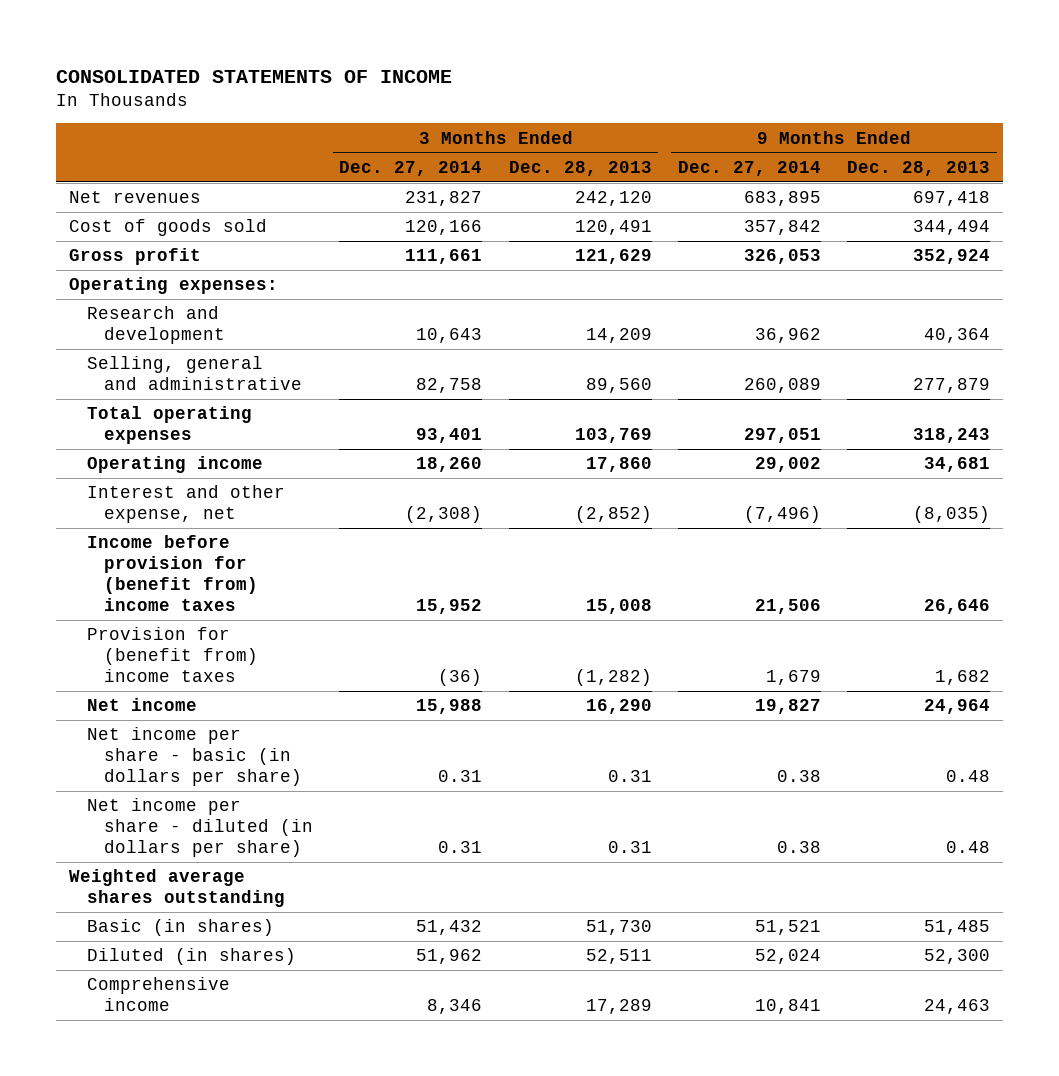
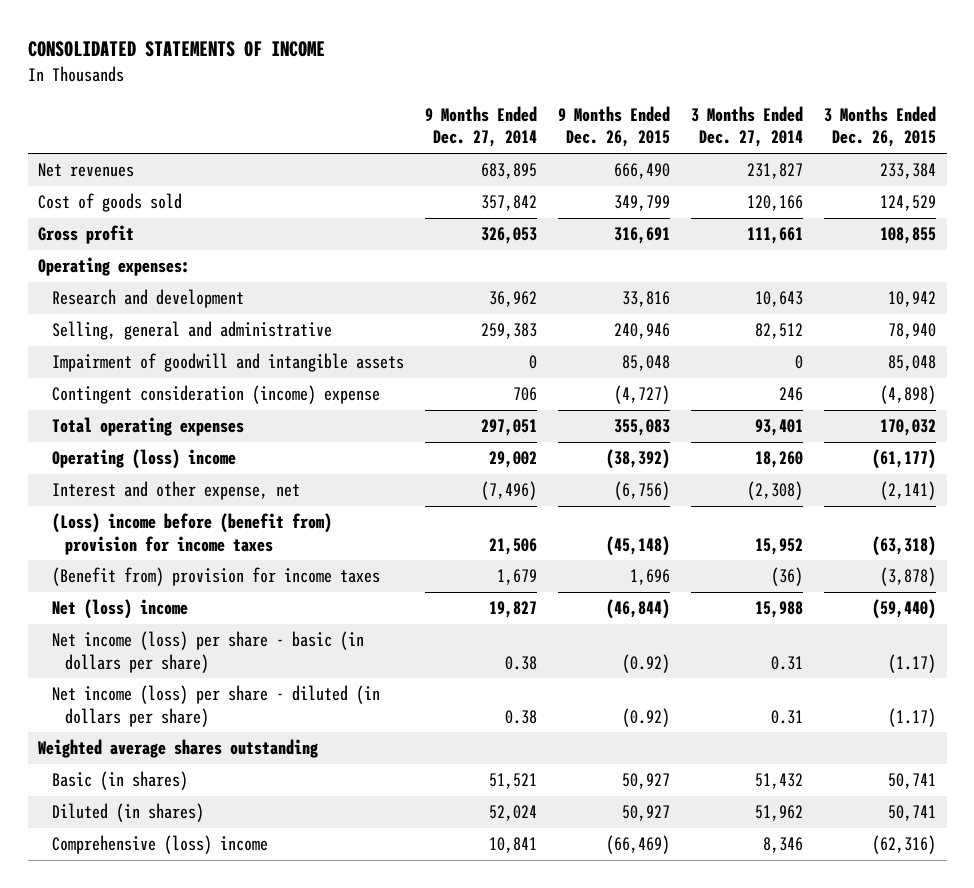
[508,161,652,177] Dec. 28, 2013 -> none
[846,161,990,177] Dec. 28, 2013 -> none
none -> [557,106,670,148] 9 Months Ended Dec. 26, 2015
none -> [823,106,936,148] 3 Months Ended Dec. 26, 2015
[416,378,483,394] 82,758 -> [754,323,803,340] 82,512
[743,378,821,394] 260,089 -> [480,323,537,340] 259,383
none -> [51,353,404,373] Impairment of goodwill and intangible assets
none -> [51,385,380,405] Contingent consideration (income) expense
[86,456,263,474] Operating income -> [51,449,236,470] Operating (loss) income
[86,535,259,612] Income before provision for (benefit from) income taxes -> [51,513,332,555] (Loss) income before (benefit from) provision for income taxes
[86,627,259,683] Provision for (benefit from) income taxes -> [51,567,380,587] (Benefit from) provision for income taxes
[86,698,197,712] Net income -> [51,599,188,620] Net (loss) income
[86,727,303,787] Net income per share - basic (in dollars per share) -> [51,631,364,673] Net income (loss) per share - basic (in dollars per share)
[86,798,314,858] Net income per share - diluted (in dollars per share) -> [51,685,380,727] Net income (loss) per share - diluted (in dollars per share)
[86,977,230,1012] Comprehensive income -> [51,835,268,855] Comprehensive (loss) income

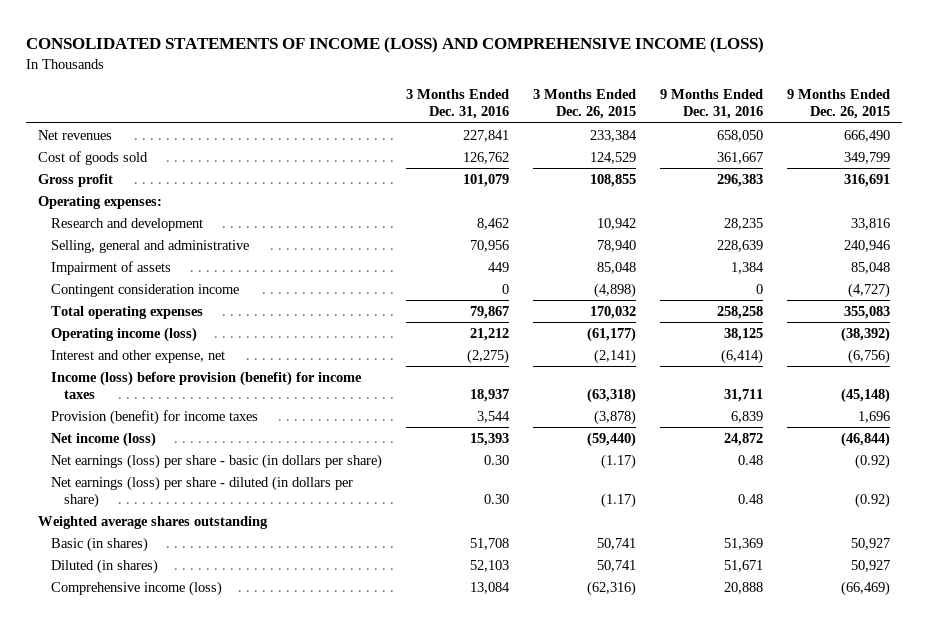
[27,41,325,58] CONSOLIDATED STATEMENTS OF INCOME -> [26,37,765,54] CONSOLIDATED STATEMENTS OF INCOME (LOSS) AND COMPREHENSIVE INCOME (LOSS)
[424,106,537,148] 9 Months Ended Dec. 27, 2014 -> none
[690,106,803,148] 3 Months Ended Dec. 27, 2014 -> none
none -> [406,89,510,120] 3 Months Ended Dec. 31, 2016
none -> [660,89,764,120] 9 Months Ended Dec. 31, 2016
[51,353,404,373] Impairment of goodwill and intangible assets -> [51,260,172,275] Impairment of assets
[51,385,380,405] Contingent consideration (income) expense -> [51,283,240,297] Contingent consideration income
[51,449,236,470] Operating (loss) income -> [51,326,198,342] Operating income (loss)
[51,513,332,555] (Loss) income before (benefit from) provision for income taxes -> [51,370,363,399] Income (loss) before provision (benefit) for income taxes
[51,567,380,587] (Benefit from) provision for income taxes -> [51,409,259,425] Provision (benefit) for income taxes
[51,599,188,620] Net (loss) income -> [51,431,157,447] Net income (loss)
[51,631,364,673] Net income (loss) per share - basic (in dollars per share) -> [51,453,383,469] Net earnings (loss) per share - basic (in dollars per share)
[51,685,380,727] Net income (loss) per share - diluted (in dollars per share) -> [51,475,354,508] Net earnings (loss) per share - diluted (in dollars per share)
[51,835,268,855] Comprehensive (loss) income -> [51,580,223,596] Comprehensive income (loss)

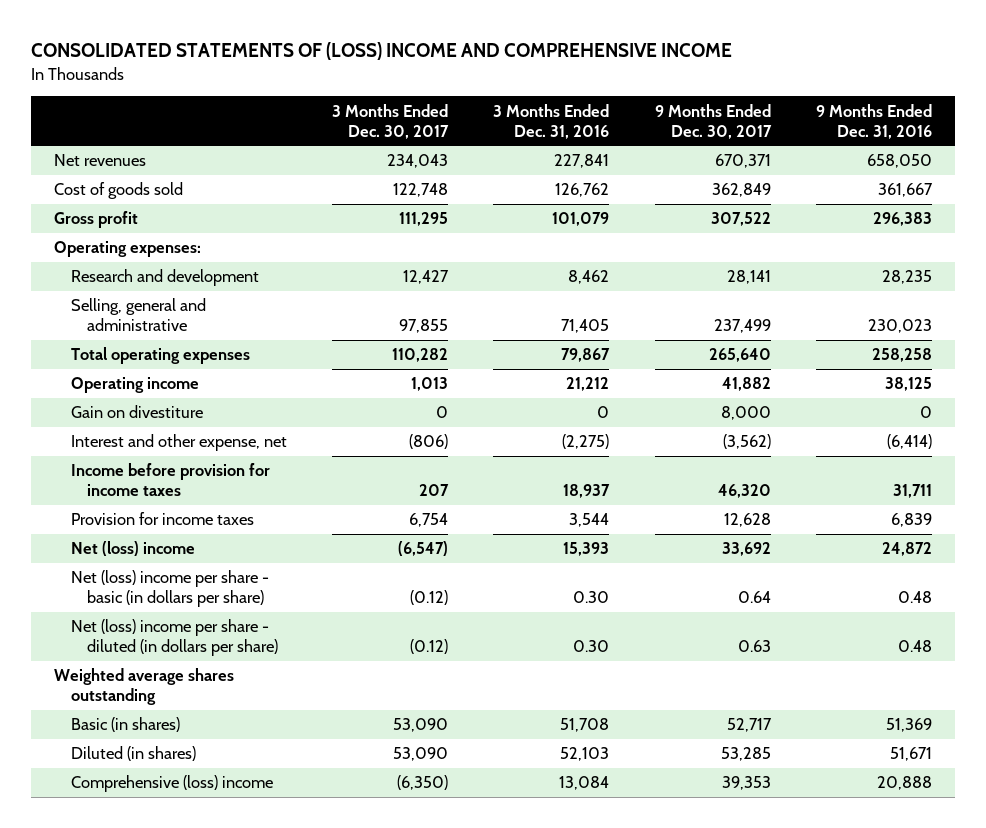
[26,37,765,54] CONSOLIDATED STATEMENTS OF INCOME (LOSS) AND COMPREHENSIVE INCOME (LOSS) -> [31,42,733,61] CONSOLIDATED STATEMENTS OF (LOSS) INCOME AND COMPREHENSIVE INCOME
[533,89,637,120] 3 Months Ended Dec. 26, 2015 -> none
[787,89,891,120] 9 Months Ended Dec. 26, 2015 -> none
none -> [331,103,449,139] 3 Months Ended Dec. 30, 2017
none -> [654,103,772,139] 9 Months Ended Dec. 30, 2017
[51,260,172,275] Impairment of assets -> none
[51,283,240,297] Contingent consideration income -> none
[470,239,510,252] 70,956 -> [561,319,610,334] 71,405
[717,239,764,252] 228,639 -> [867,319,932,334] 230,023
[51,326,198,342] Operating income (loss) -> [70,377,199,394] Operating income
none -> [70,405,203,419] Gain on divestiture
[51,370,363,399] Income (loss) before provision (benefit) for income taxes -> [70,463,270,497] Income before provision for income taxes
[51,409,259,425] Provision (benefit) for income taxes -> [70,512,254,526] Provision for income taxes
[51,431,157,447] Net income (loss) -> [70,541,195,557] Net (loss) income
[51,453,383,469] Net earnings (loss) per share - basic (in dollars per share) -> [70,570,269,608] Net (loss) income per share - basic (in dollars per share)
[51,475,354,508] Net earnings (loss) per share - diluted (in dollars per share) -> [70,619,279,657] Net (loss) income per share - diluted (in dollars per share)
[51,580,223,596] Comprehensive income (loss) -> [70,775,273,793] Comprehensive (loss) income

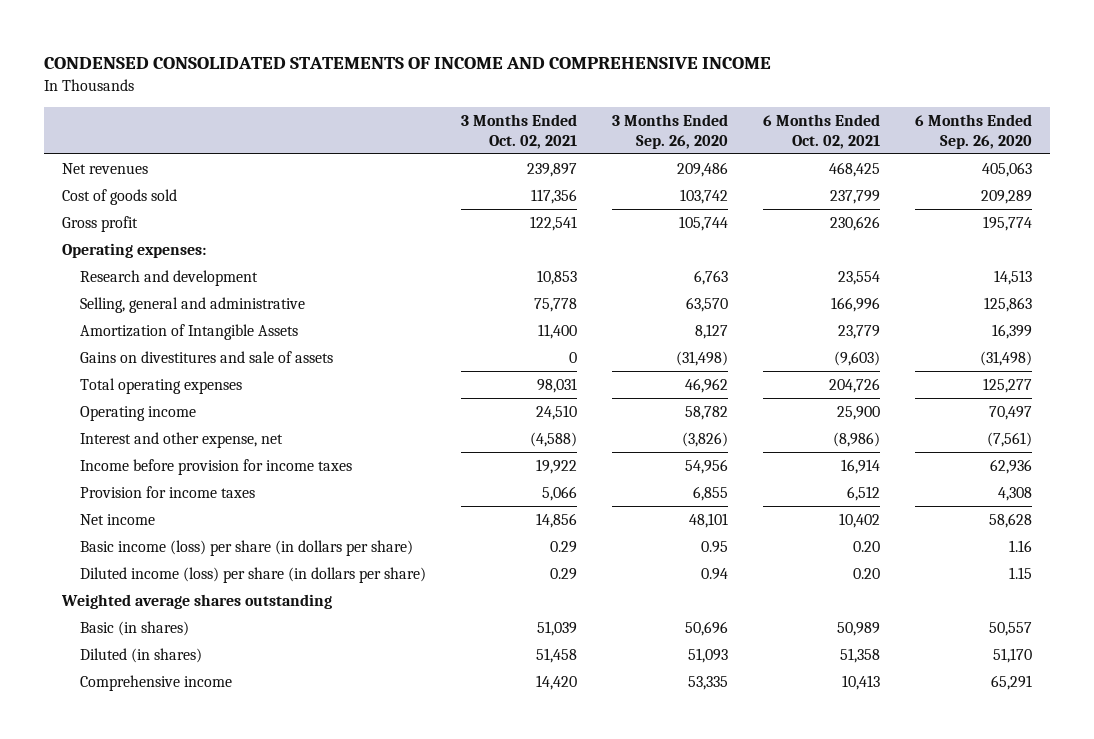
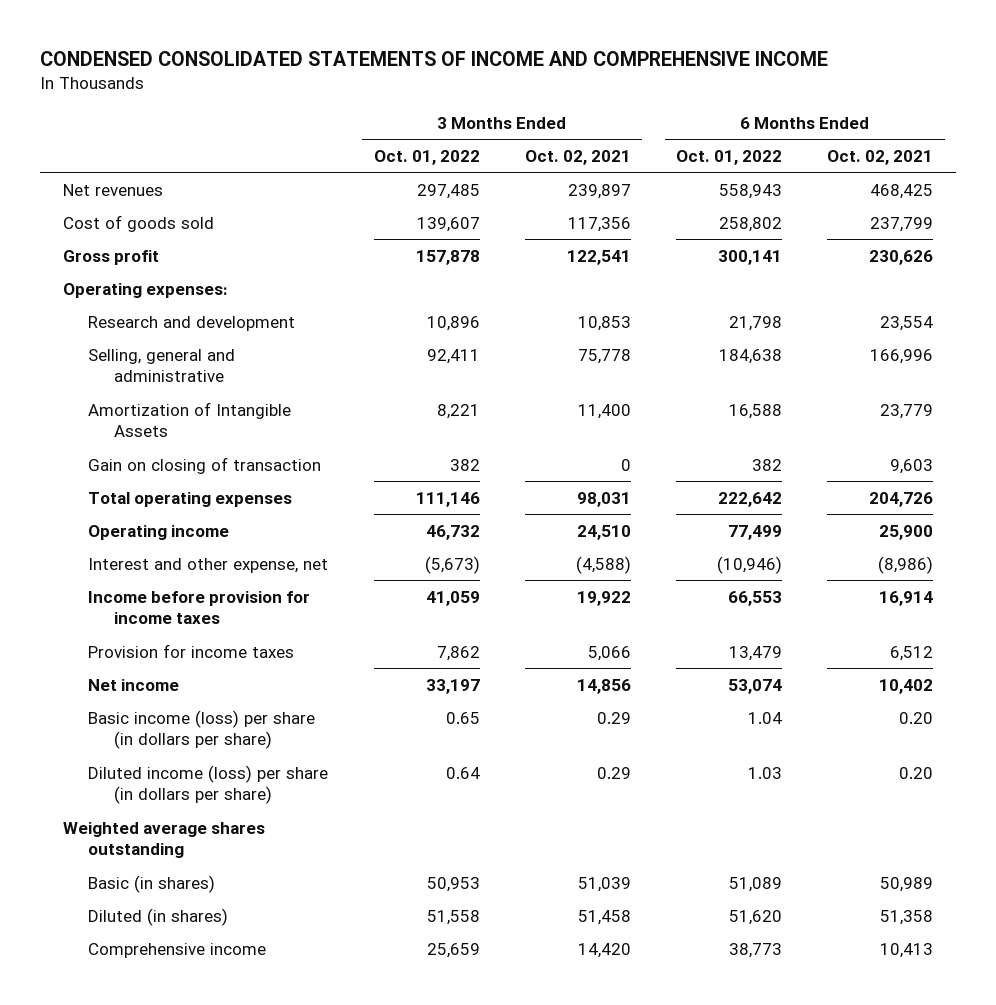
[611,114,728,150] 3 Months Ended Sep. 26, 2020 -> none
[915,114,1033,150] 6 Months Ended Sep. 26, 2020 -> none
none -> [373,149,480,165] Oct. 01, 2022
none -> [675,149,782,165] Oct. 01, 2022
[79,350,333,363] Gains on divestitures and sale of assets -> none
none -> [88,456,322,474] Gain on closing of transaction

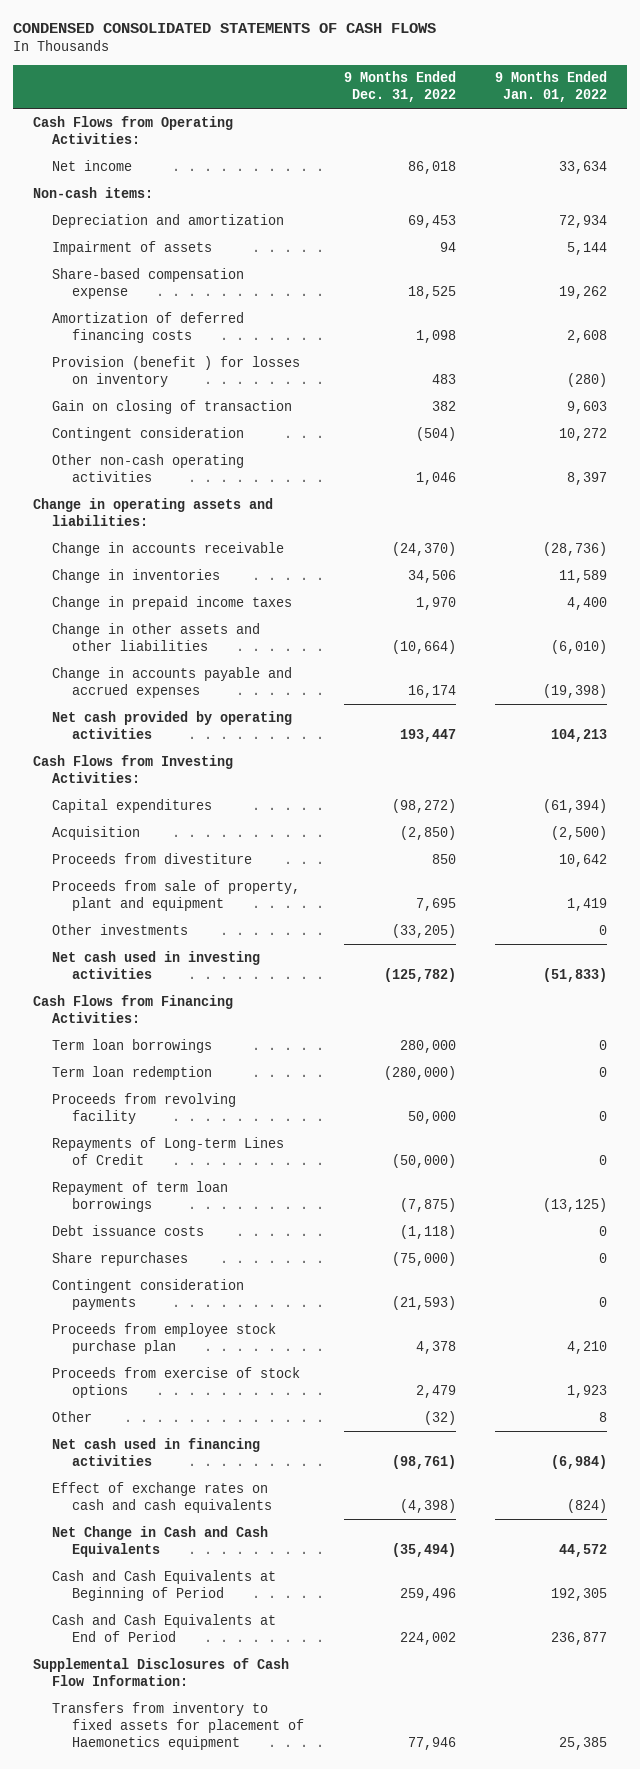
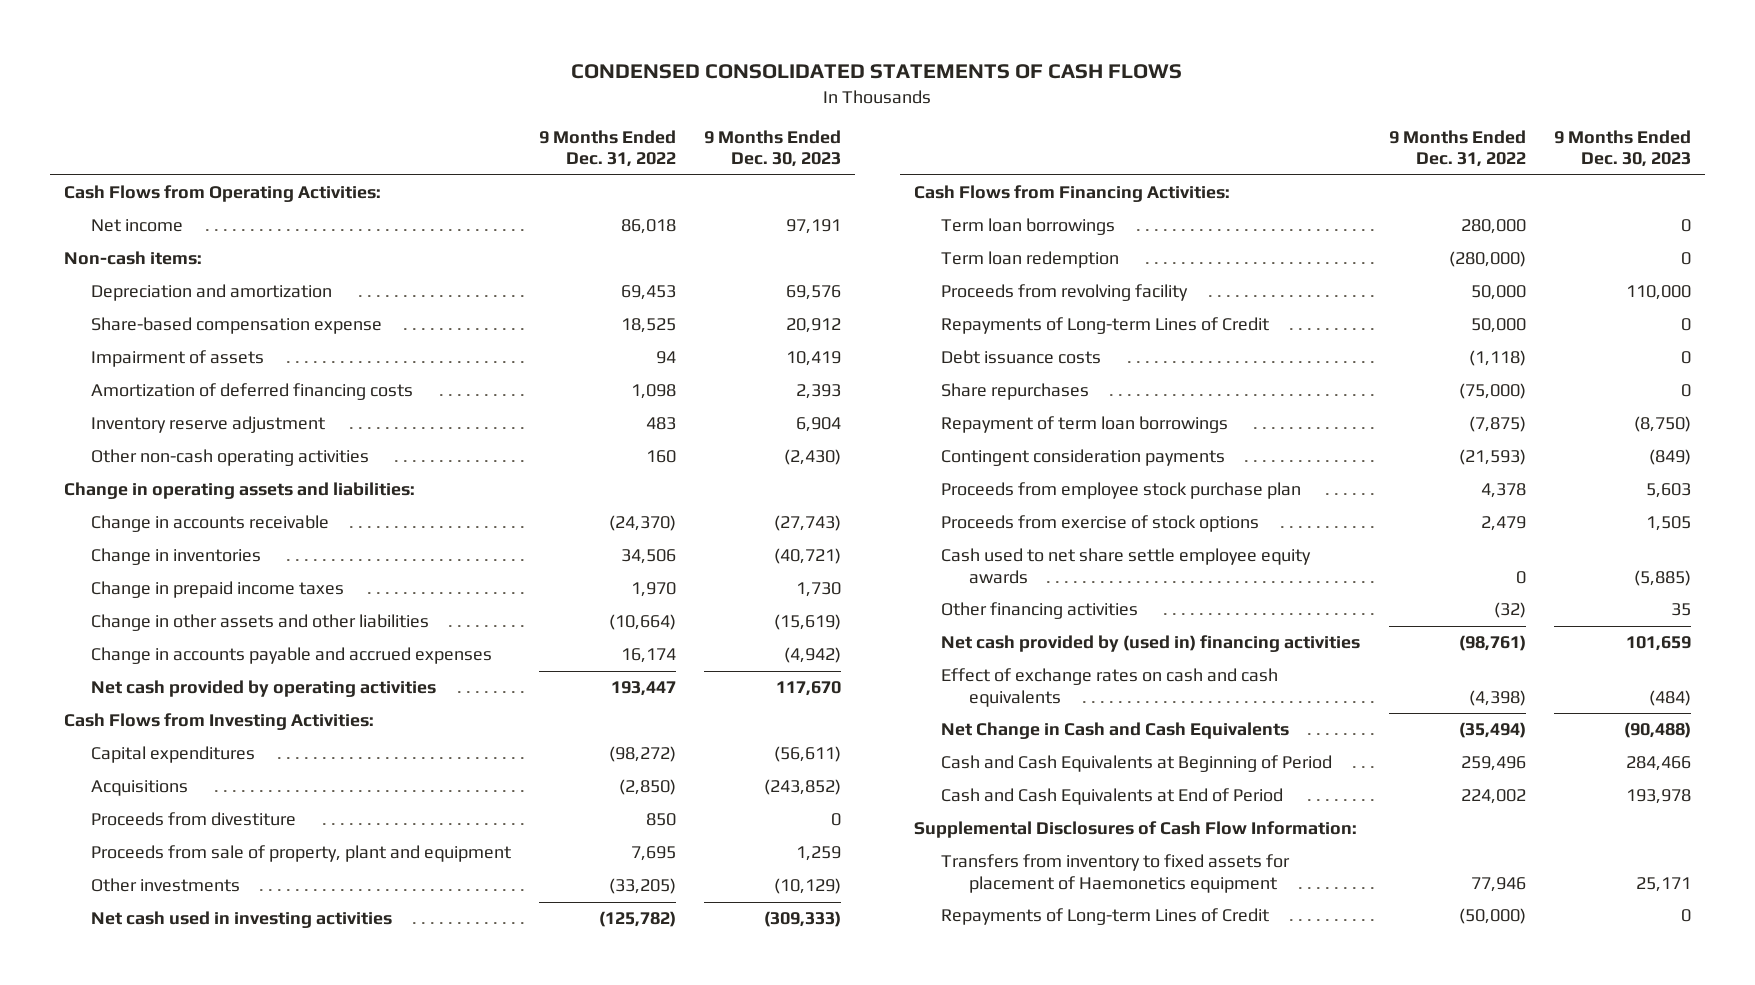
[495,71,608,103] 9 Months Ended Jan. 01, 2022 -> none
none -> [703,130,841,168] 9 Months Ended Dec. 30, 2023
[52,240,213,255] Impairment of assets -> [91,350,265,368] Impairment of assets
[52,399,293,414] Gain on closing of transaction -> none
[52,426,245,441] Contingent consideration -> none
[52,355,301,387] Provision (benefit ) for losses on inventory -> [91,416,326,434] Inventory reserve adjustment
[415,471,456,485] 1,046 -> [646,450,677,464] 160
[52,825,141,840] Acquisition -> [91,780,189,797] Acquisitions
none -> [941,317,1270,335] Repayments of Long-term Lines of Credit
[52,1180,229,1212] Repayment of term loan borrowings -> [941,416,1229,434] Repayment of term loan borrowings
none -> [941,548,1312,584] Cash used to net share settle employee equity awards
[52,1410,93,1422] Other -> [941,602,1139,620] Other financing activities
[52,1437,261,1466] Net cash used in financing activities -> [941,635,1361,653] Net cash provided by (used in) financing activities
[52,1136,285,1165] Repayments of Long-term Lines of Credit -> [941,908,1270,926] Repayments of Long-term Lines of Credit

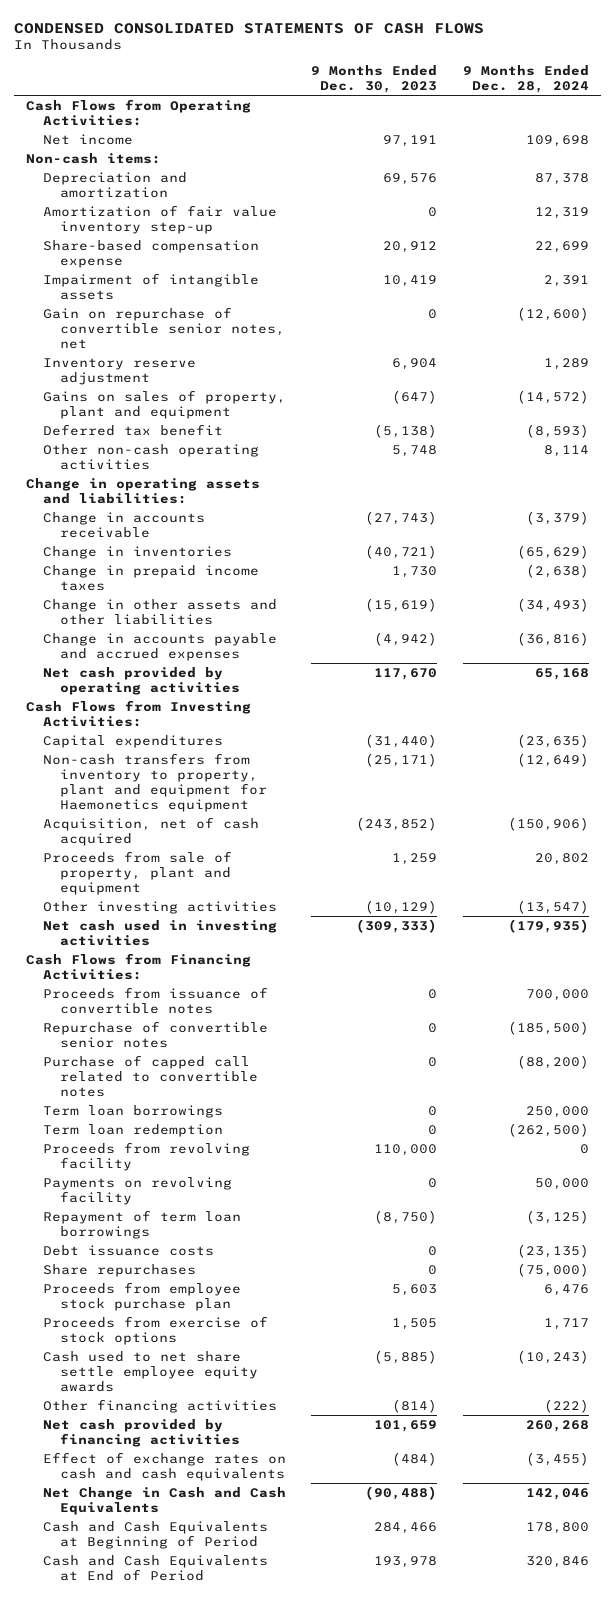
[539,130,677,168] 9 Months Ended Dec. 31, 2022 -> none
none -> [462,65,589,94] 9 Months Ended Dec. 28, 2024
none -> [43,204,278,234] Amortization of fair value inventory step-up
[91,383,414,401] Amortization of deferred financing costs -> none
[91,350,265,368] Impairment of assets -> [43,272,260,300] Impairment of intangible assets
none -> [43,306,285,349] Gain on repurchase of convertible senior notes, net
none -> [43,389,287,419] Gains on sales of property, plant and equipment
none -> [43,423,224,436] Deferred tax benefit
[783,449,841,466] (2,430) -> [392,444,438,457] 5,748
[91,812,297,827] Proceeds from divestiture -> none
[773,746,841,763] (56,611) -> [365,733,438,748] (31,440)
none -> [43,752,267,812] Non-cash transfers from inventory to property, plant and equipment for Haemonetics equipment
[91,780,189,797] Acquisitions -> [43,816,260,846] Acquisition, net of cash acquired
[91,878,241,893] Other investments -> [43,900,278,914] Other investing activities
none -> [43,986,269,1014] Proceeds from issuance of convertible notes
none -> [43,1020,269,1048] Repurchase of convertible senior notes
none -> [43,1054,258,1097] Purchase of capped call related to convertible notes
[941,317,1270,335] Repayments of Long-term Lines of Credit -> [43,1176,233,1205] Payments on revolving facility
[941,416,1229,434] Repayment of term loan borrowings -> [43,1209,242,1239] Repayment of term loan borrowings
[941,449,1226,467] Contingent consideration payments -> none
[1670,603,1691,617] 35 -> [392,1398,438,1413] (814)
[941,635,1361,653] Net cash provided by (used in) financing activities -> [43,1418,240,1447] Net cash provided by financing activities
[913,821,1357,839] Supplemental Disclosures of Cash Flow Information: -> none
[941,854,1291,893] Transfers from inventory to fixed assets for placement of Haemonetics equipment -> none
[941,908,1270,926] Repayments of Long-term Lines of Credit -> none

